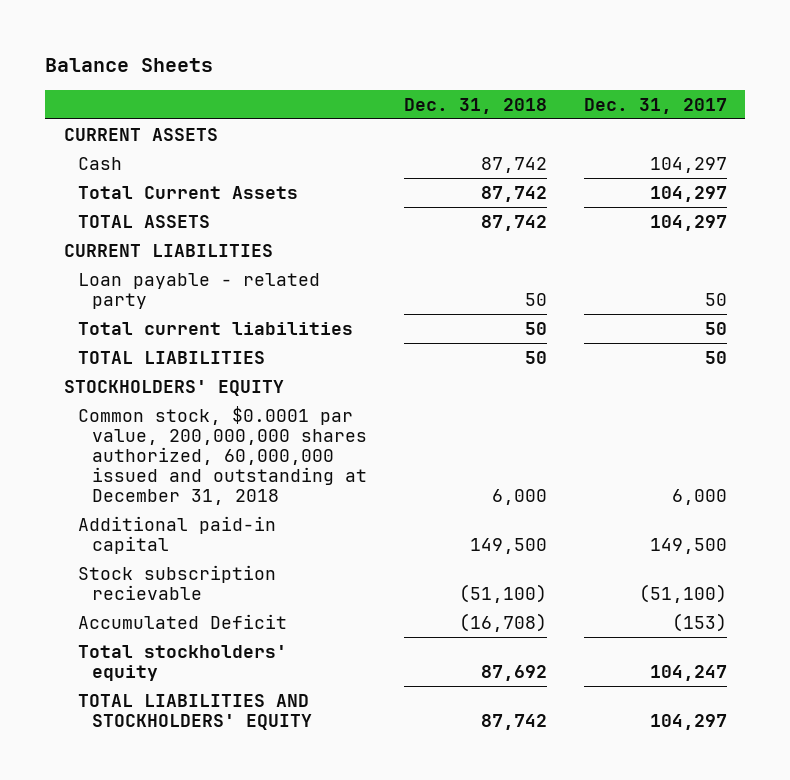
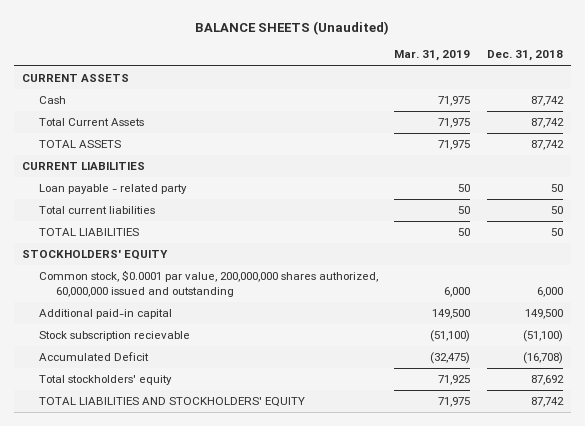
[45,58,214,73] Balance Sheets -> [195,20,390,35] BALANCE SHEETS (Unaudited)
[583,97,727,114] Dec. 31, 2017 -> none
none -> [394,50,471,62] Mar. 31, 2019
[77,405,368,506] Common stock, $0.0001 par value, 200,000,000 shares authorized, 60,000,000 issued and outstanding at December 31, 2018 -> [39,270,379,297] Common stock, $0.0001 par value, 200,000,000 shares authorized, 60,000,000 issued and outstanding

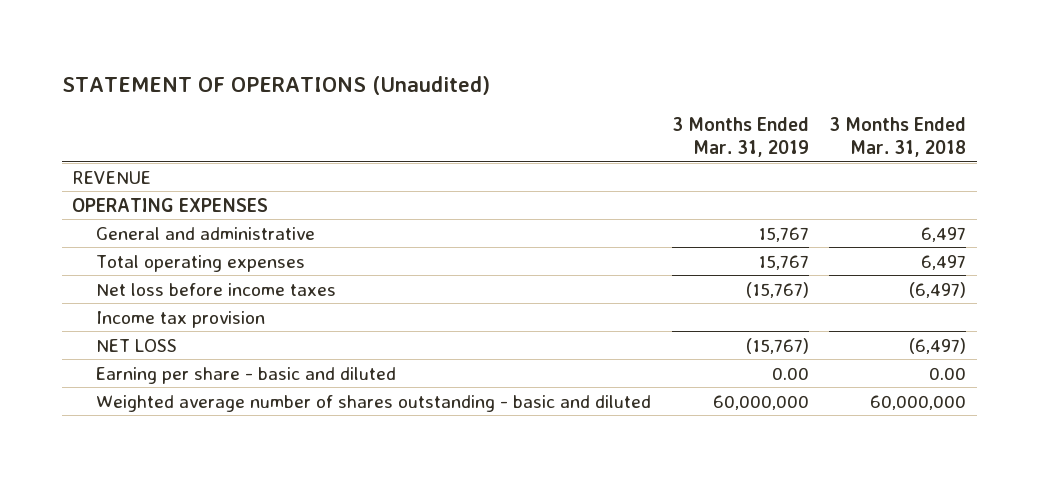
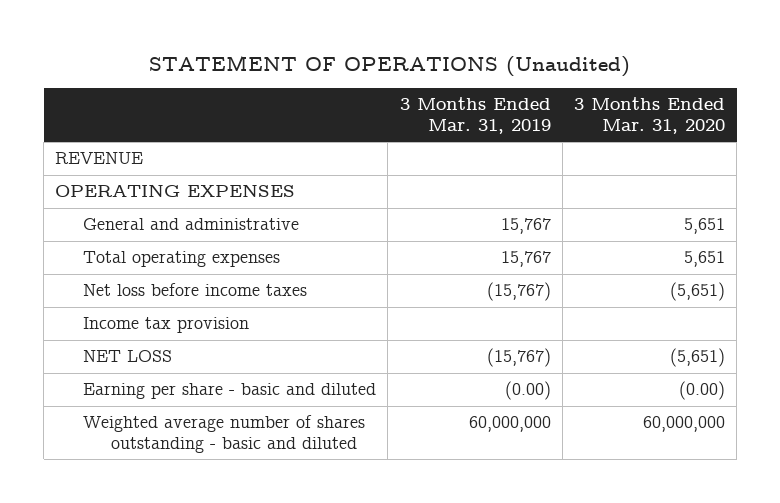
[829,117,967,158] 3 Months Ended Mar. 31, 2018 -> none
none -> [574,97,726,134] 3 Months Ended Mar. 31, 2020
[771,366,809,380] 0.00 -> [504,381,551,401] (0.00)

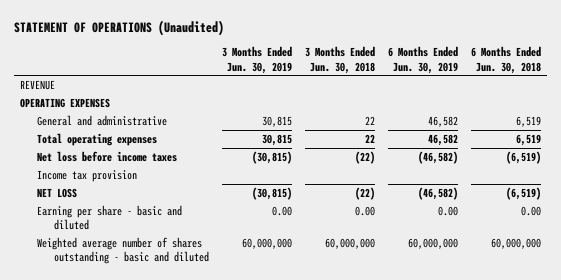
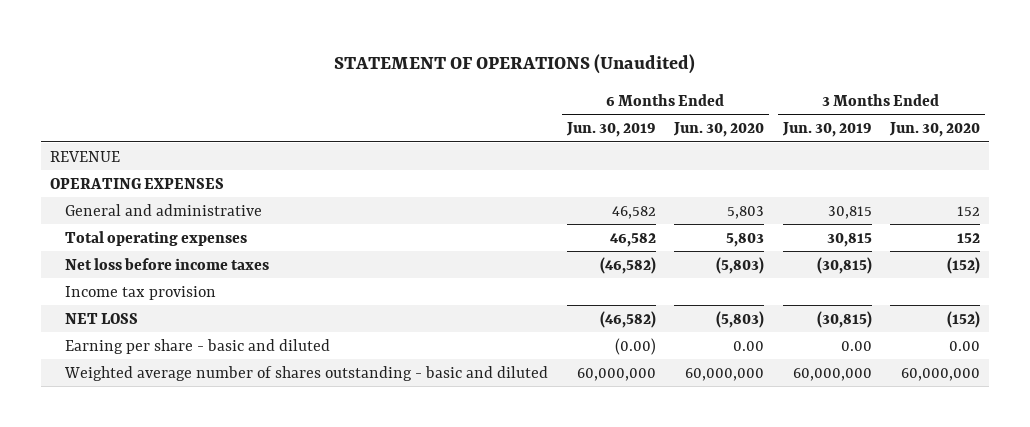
[304,46,375,74] 3 Months Ended Jun. 30, 2018 -> none
[470,46,541,74] 6 Months Ended Jun. 30, 2018 -> none
none -> [673,122,765,138] Jun. 30, 2020
none -> [889,122,981,138] Jun. 30, 2020
[437,205,458,216] 0.00 -> [614,337,656,355] (0.00)

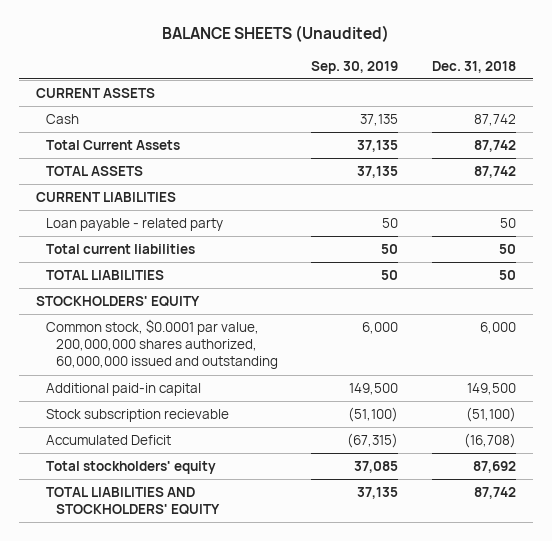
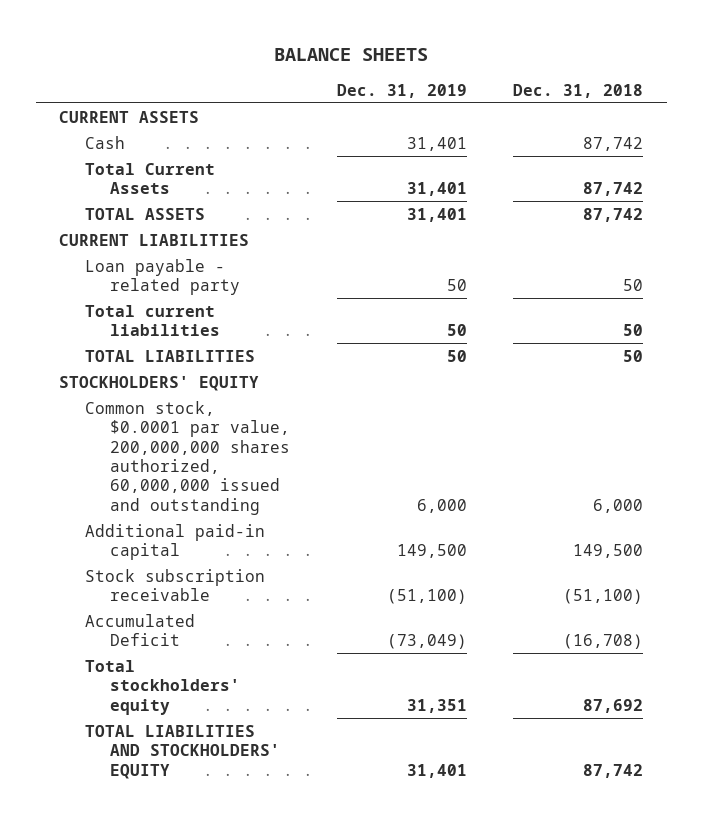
[162,25,390,43] BALANCE SHEETS (Unaudited) -> [274,48,429,62] BALANCE SHEETS
[311,60,399,74] Sep. 30, 2019 -> none
none -> [336,83,467,98] Dec. 31, 2019
[45,408,229,422] Stock subscription recievable -> [84,568,265,602] Stock subscription receivable

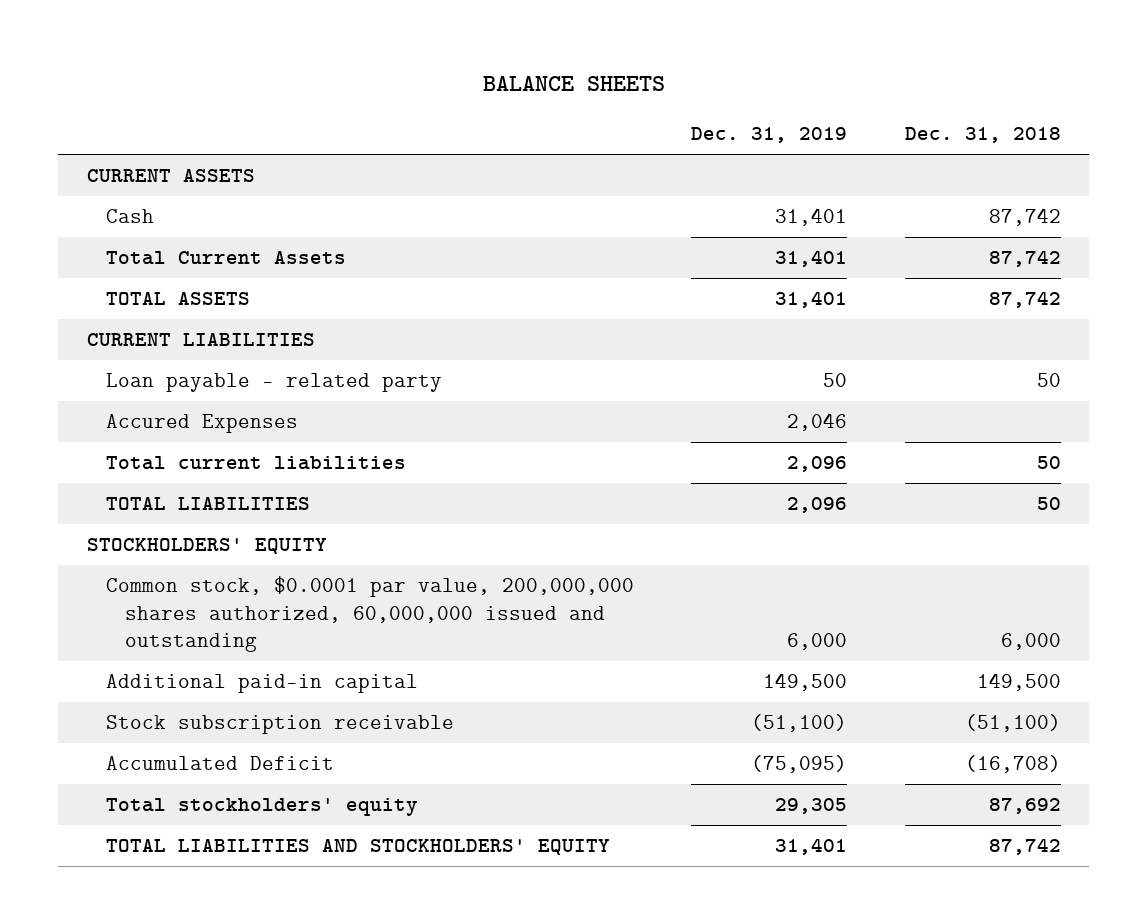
none -> [105,414,298,434] Accured Expenses
[446,324,467,337] 50 -> [787,456,848,473] 2,096
[446,349,467,362] 50 -> [787,497,848,514] 2,096
[386,634,467,650] (73,049) -> [751,755,848,774] (75,095)
[406,698,467,713] 31,351 -> [775,798,848,815] 29,305

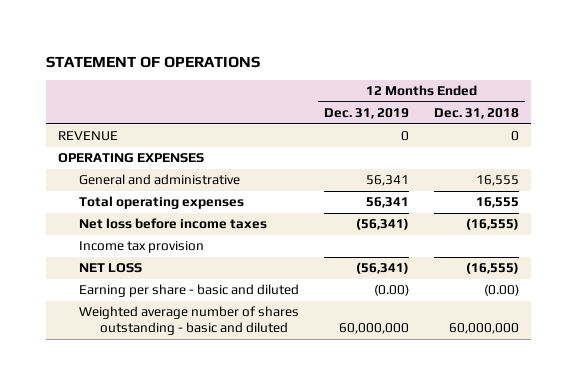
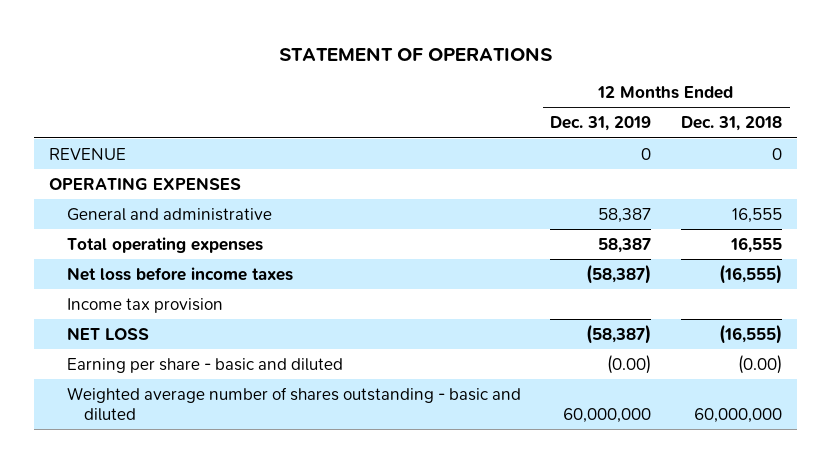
[366,175,410,187] 56,341 -> [598,207,652,223] 58,387
[366,197,410,209] 56,341 -> [598,237,652,253] 58,387
[356,218,410,231] (56,341) -> [586,263,652,284] (58,387)
[356,262,410,275] (56,341) -> [586,323,652,344] (58,387)

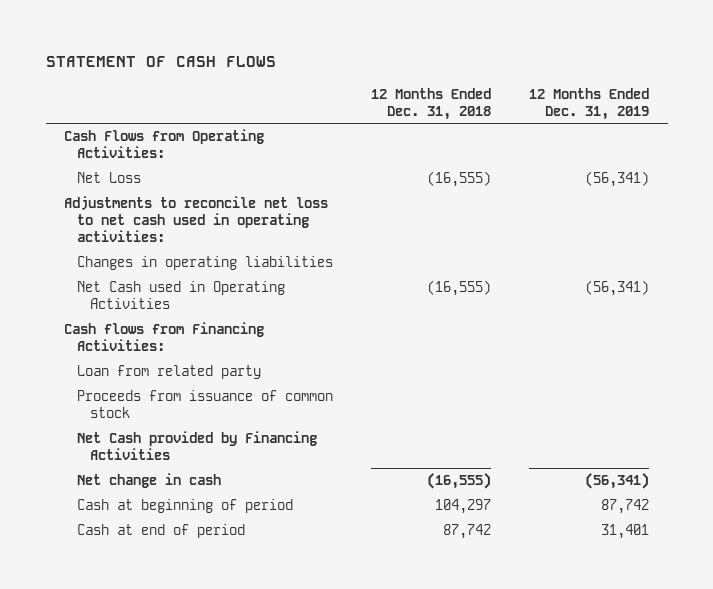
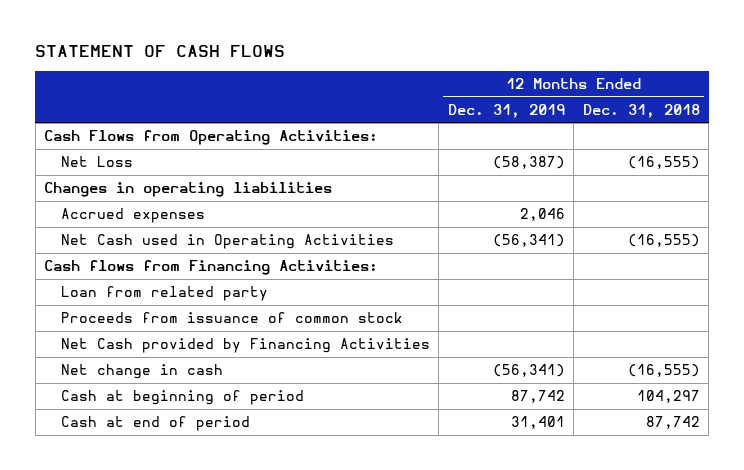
[64,196,329,243] Adjustments to reconcile net loss to net cash used in operating activities: -> none
[584,171,649,188] (56,341) -> [492,156,565,170] (58,387)
none -> [60,208,205,224] Accrued expenses

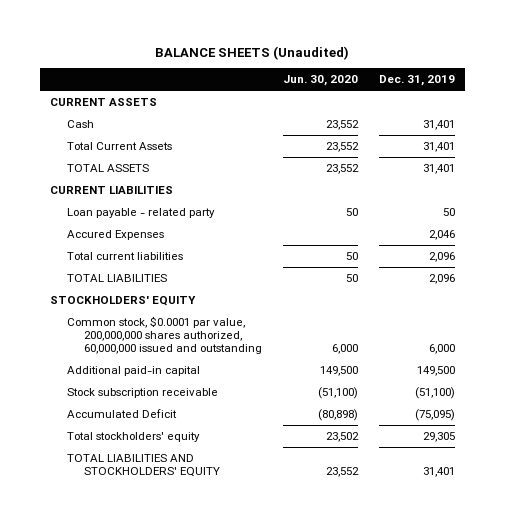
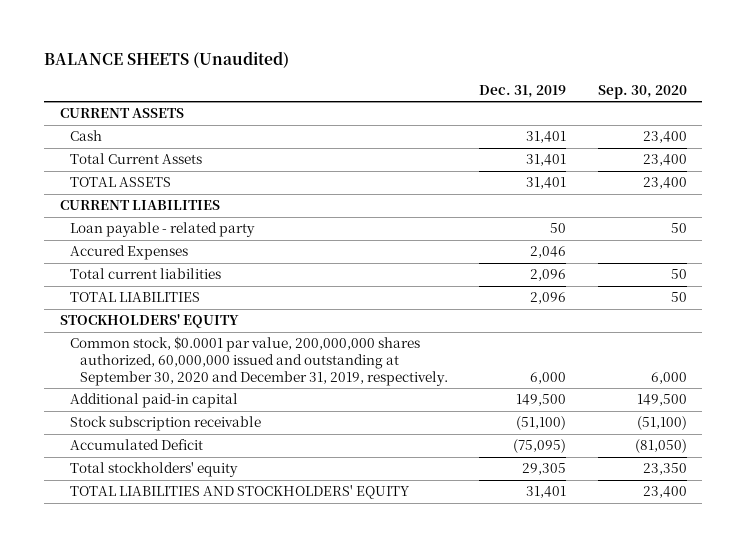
[283,75,359,87] Jun. 30, 2020 -> none
none -> [597,84,687,99] Sep. 30, 2020
[67,315,263,355] Common stock, $0.0001 par value, 200,000,000 shares authorized, 60,000,000 issued and outstanding -> [69,336,449,386] Common stock, $0.0001 par value, 200,000,000 shares authorized, 60,000,000 issued and outstanding at September 30, 2020 and December 31, 2019, respectively.

